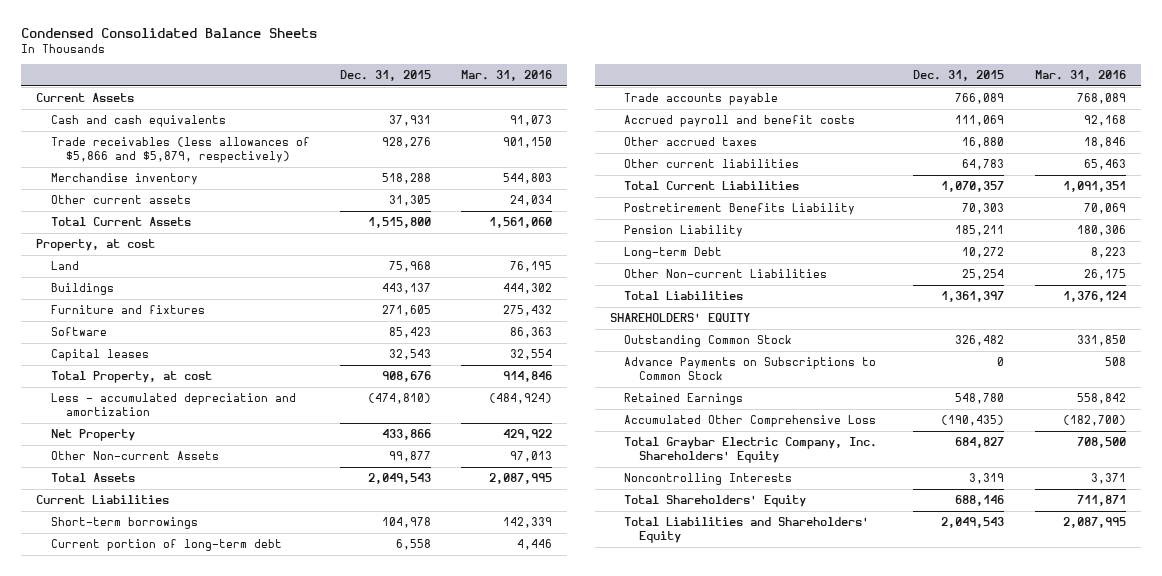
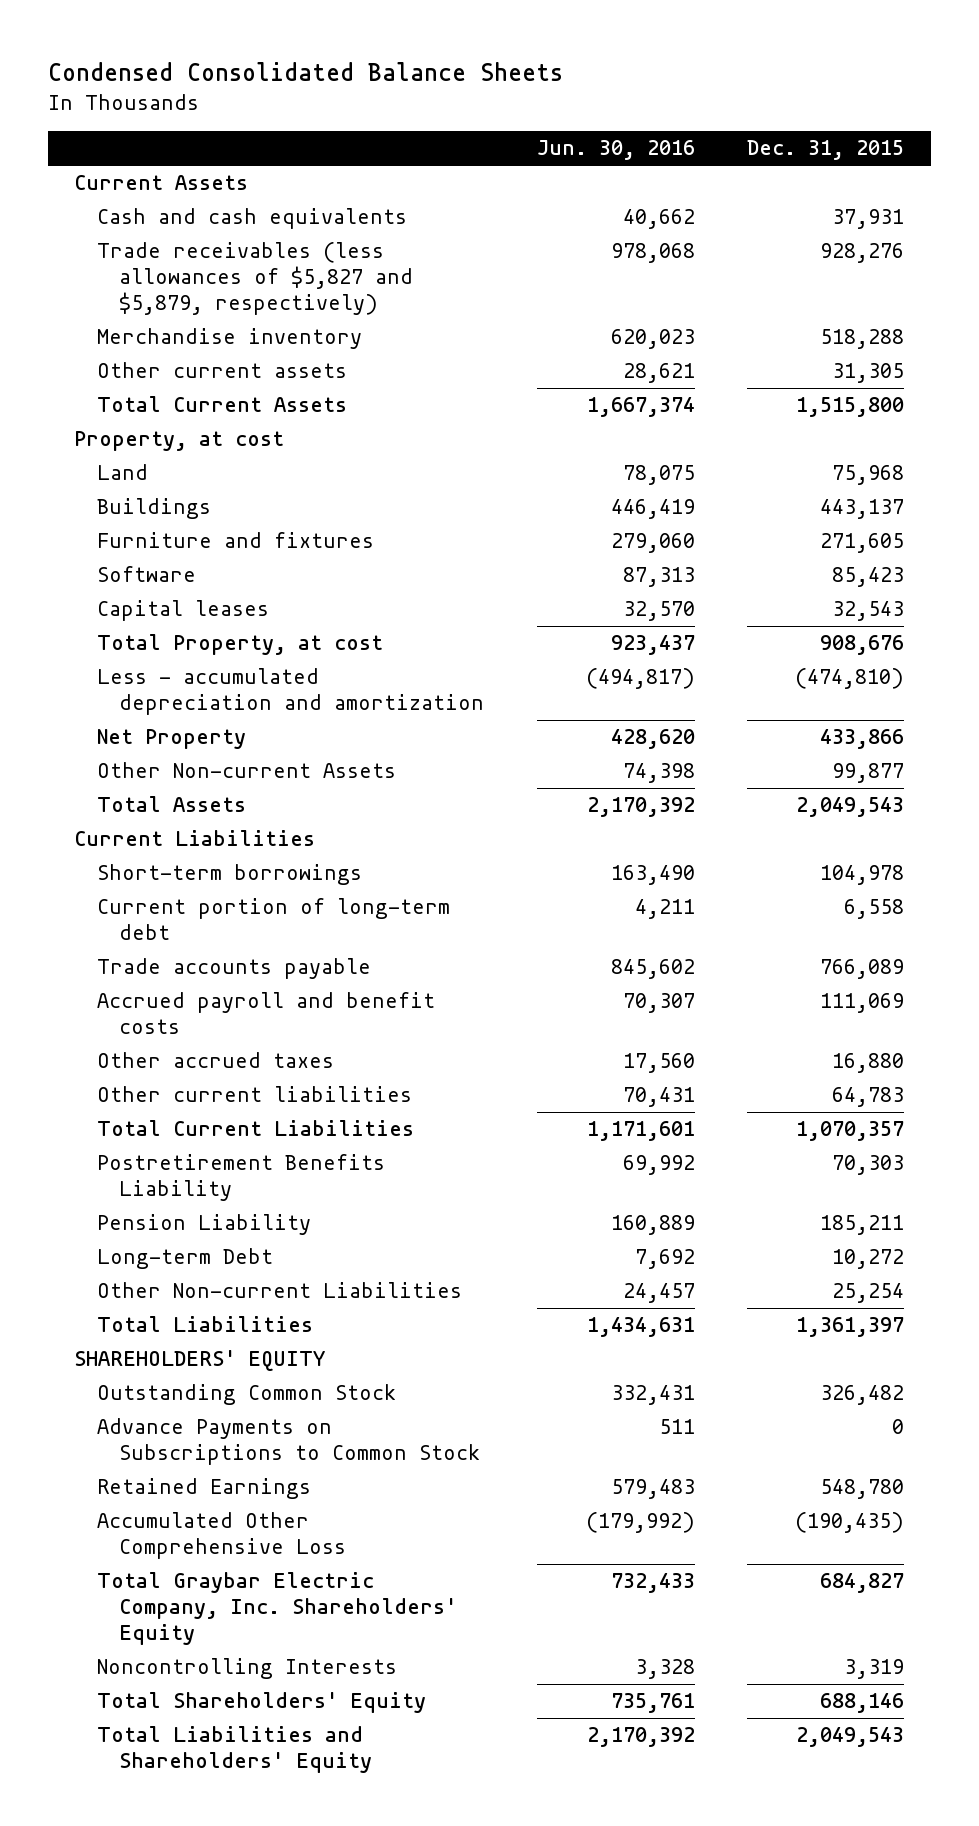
[461,69,553,81] Mar. 31, 2016 -> none
none -> [536,140,695,161] Jun. 30, 2016
[50,137,310,164] Trade receivables (less allowances of $5,866 and $5,879, respectively) -> [96,242,413,315] Trade receivables (less allowances of $5,827 and $5,879, respectively)

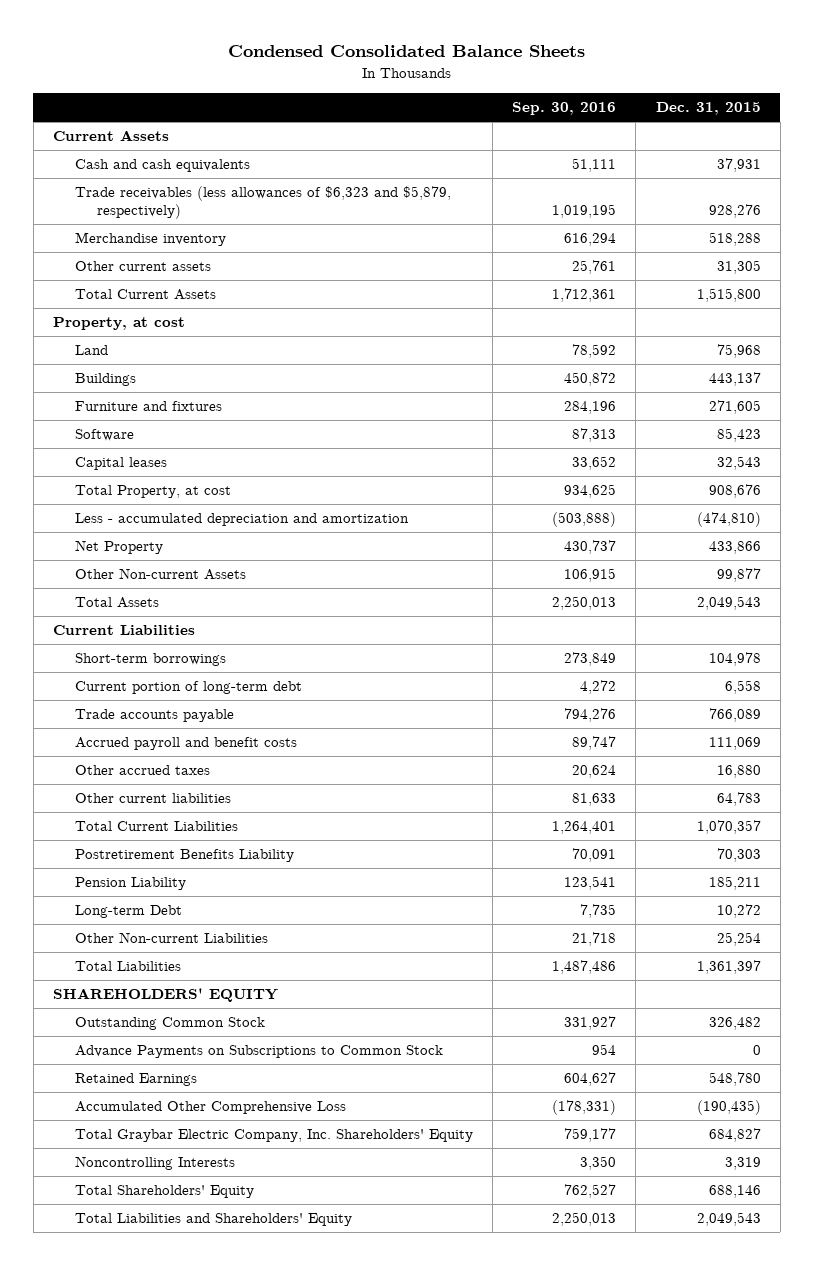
[536,140,695,161] Jun. 30, 2016 -> none
none -> [512,102,617,116] Sep. 30, 2016
[96,242,413,315] Trade receivables (less allowances of $5,827 and $5,879, respectively) -> [75,186,452,220] Trade receivables (less allowances of $6,323 and $5,879, respectively)

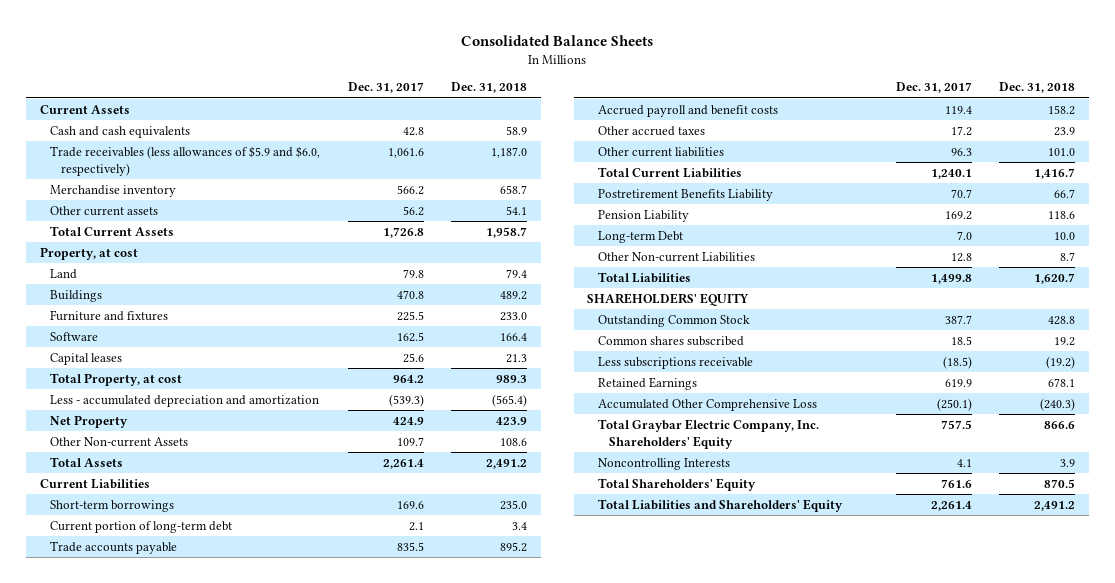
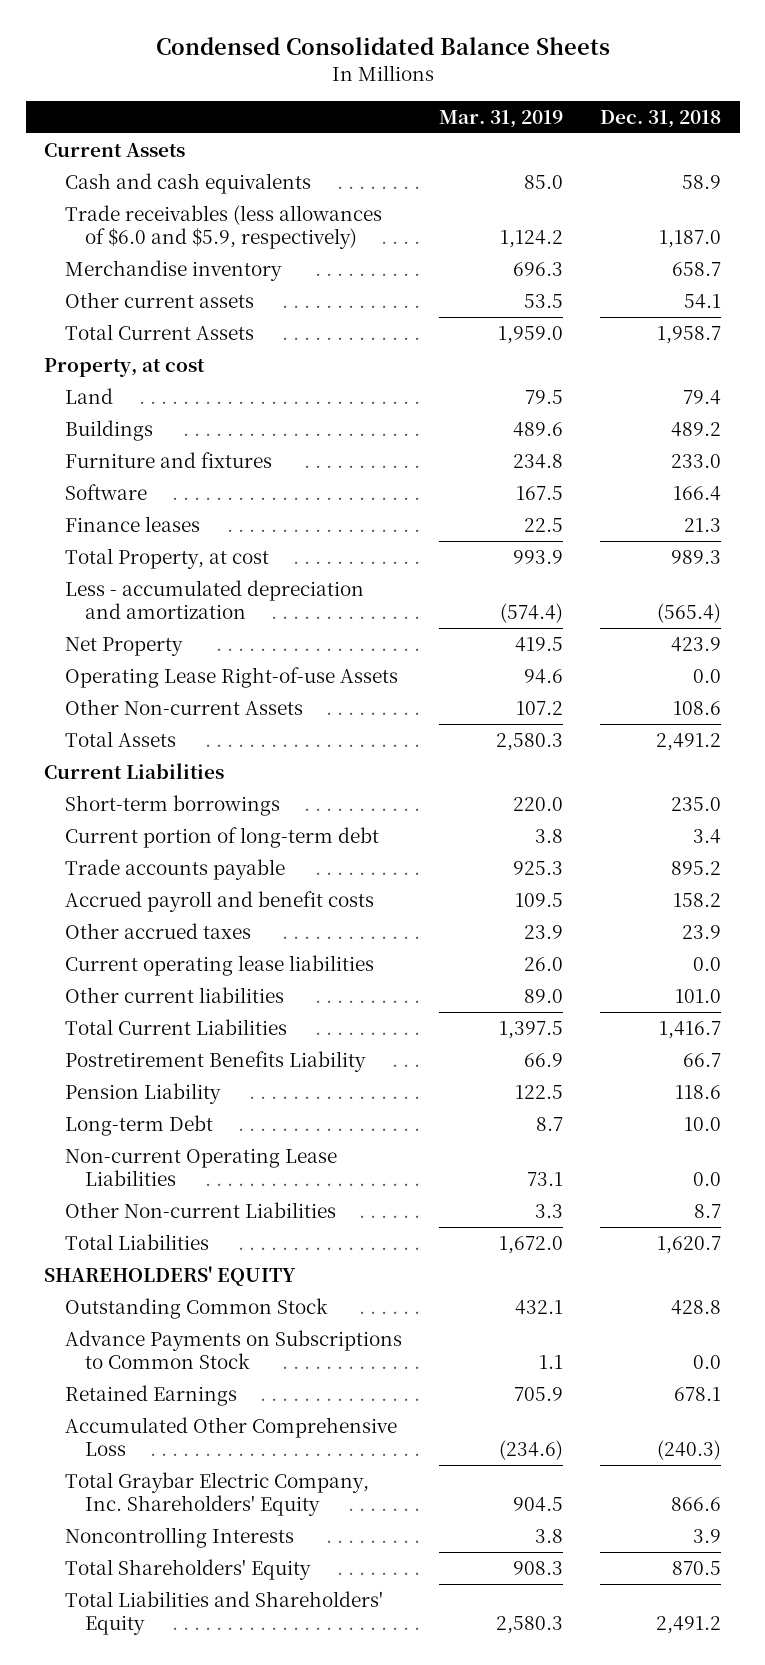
[461,35,654,47] Consolidated Balance Sheets -> [155,37,610,56] Condensed Consolidated Balance Sheets
[347,82,424,94] Dec. 31, 2017 -> none
none -> [438,109,563,128] Mar. 31, 2019
[50,145,321,176] Trade receivables (less allowances of $5.9 and $6.0, respectively) -> [64,205,382,249] Trade receivables (less allowances of $6.0 and $5.9, respectively)
[50,352,123,365] Capital leases -> [64,516,200,533] Finance leases
none -> [64,667,398,689] Operating Lease Right-of-use Assets
none -> [64,955,374,977] Current operating lease liabilities
none -> [64,1148,337,1186] Non-current Operating Lease Liabilities
[597,335,744,346] Common shares subscribed -> none
[597,356,753,369] Less subscriptions receivable -> none
none -> [64,1330,402,1369] Advance Payments on Subscriptions to Common Stock

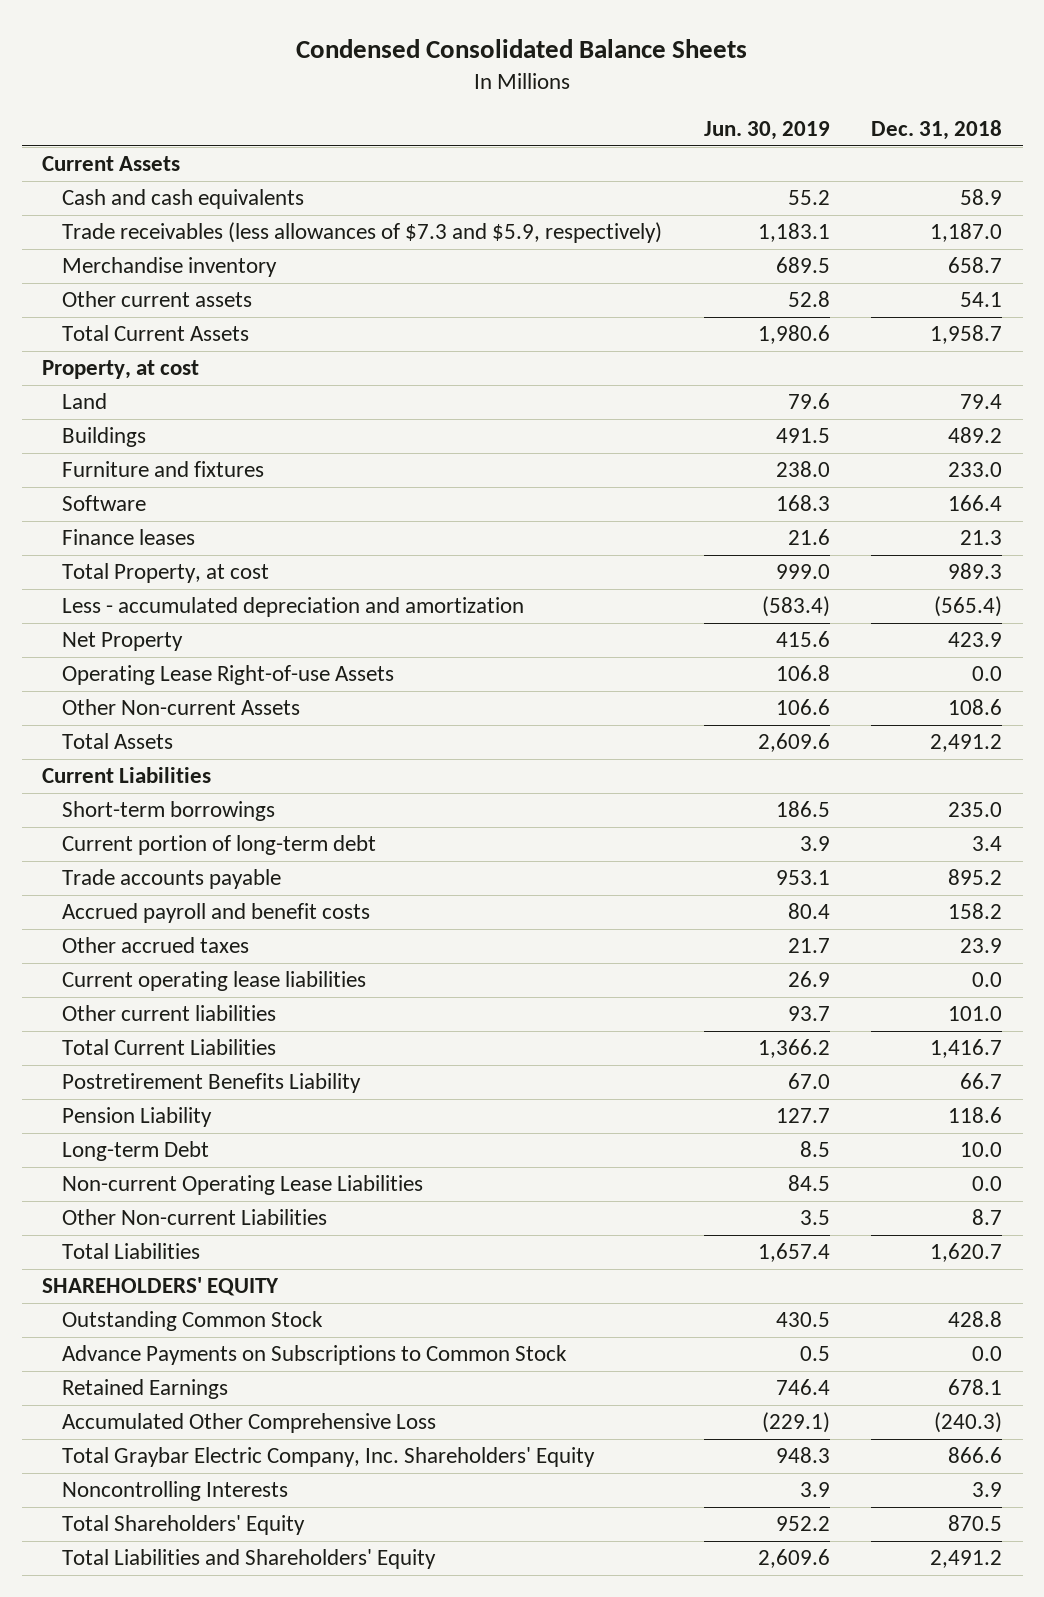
[438,109,563,128] Mar. 31, 2019 -> none
none -> [703,121,830,141] Jun. 30, 2019
[64,205,382,249] Trade receivables (less allowances of $6.0 and $5.9, respectively) -> [62,222,663,244] Trade receivables (less allowances of $7.3 and $5.9, respectively)

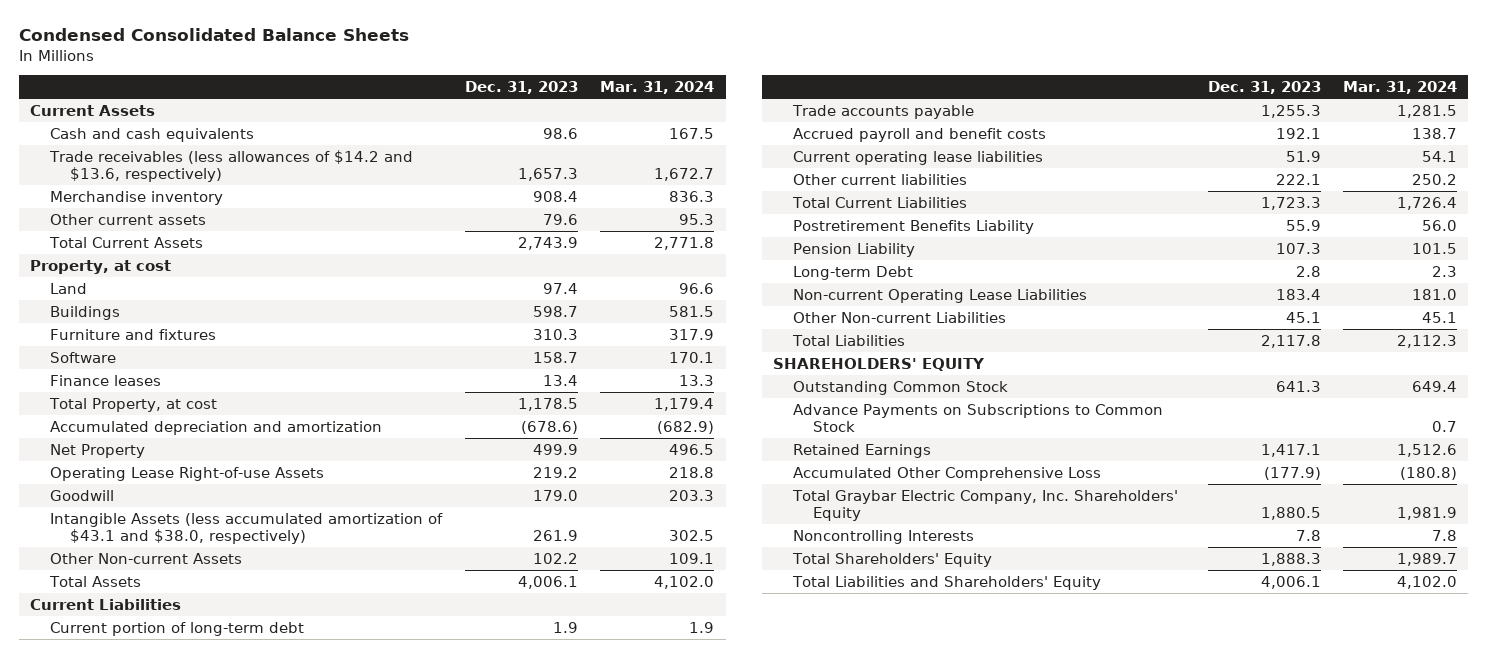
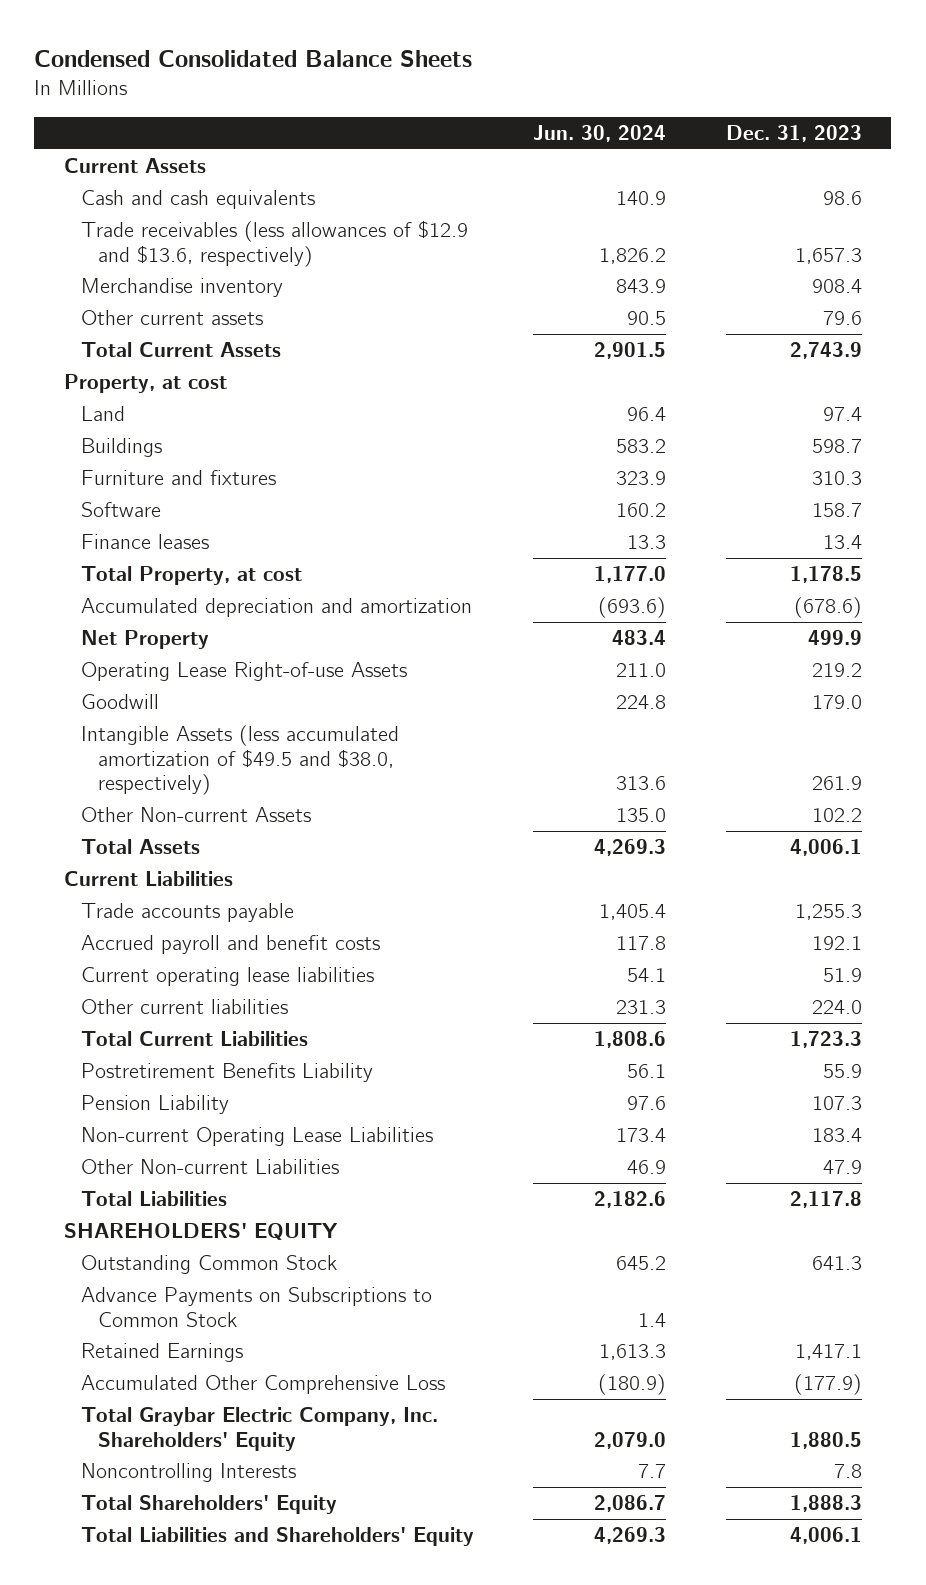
[600,81,715,95] Mar. 31, 2024 -> none
none -> [533,124,667,142] Jun. 30, 2024
[48,149,413,182] Trade receivables (less allowances of $14.2 and $13.6, respectively) -> [81,220,469,267] Trade receivables (less allowances of $12.9 and $13.6, respectively)
[49,512,443,544] Intangible Assets (less accumulated amortization of $43.1 and $38.0, respectively) -> [81,725,400,796] Intangible Assets (less accumulated amortization of $49.5 and $38.0, respectively)
[49,621,304,636] Current portion of long-term debt -> none
[1275,173,1321,185] 222.1 -> [811,1000,862,1015] 224.0
[792,265,913,280] Long-term Debt -> none
[1285,311,1321,323] 45.1 -> [822,1160,862,1175] 47.9

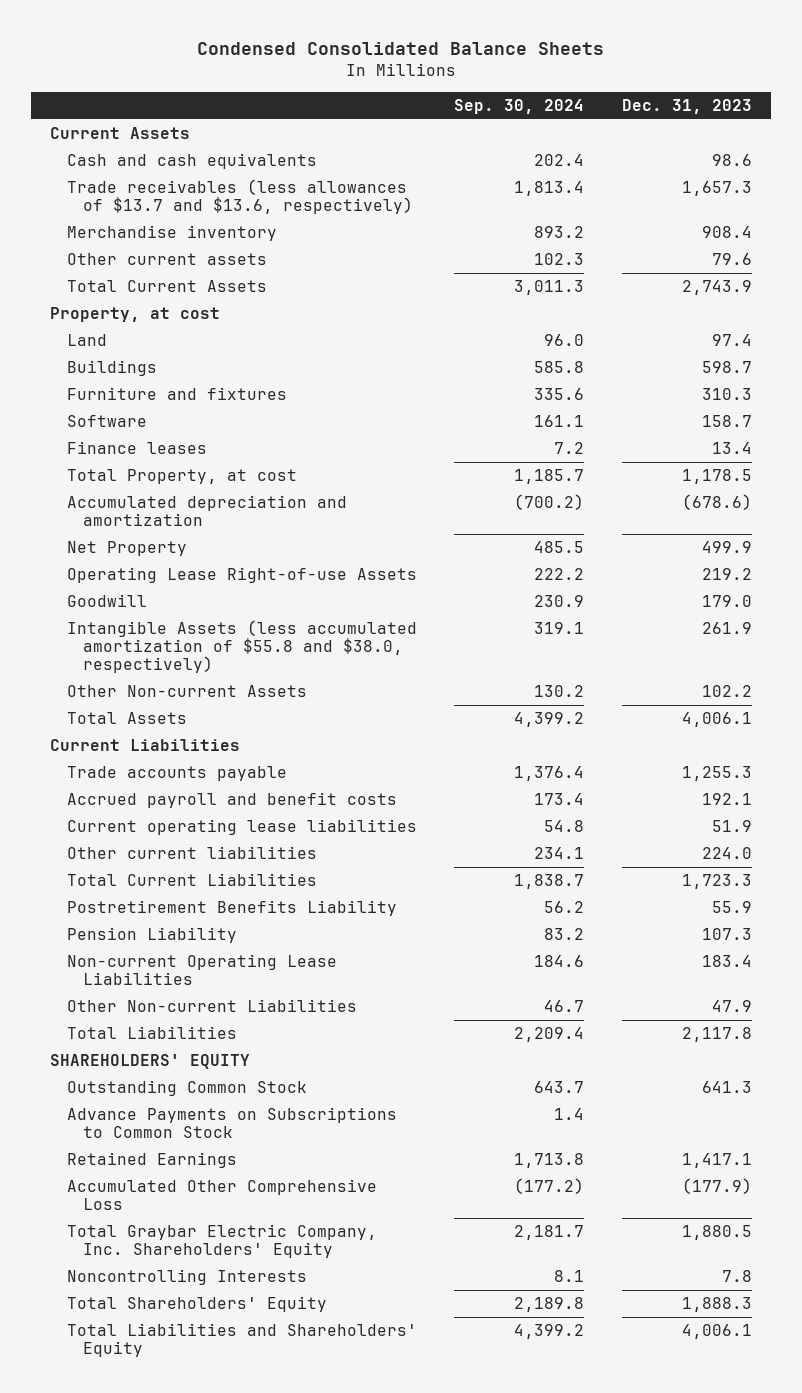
[533,124,667,142] Jun. 30, 2024 -> none
none -> [454,98,585,114] Sep. 30, 2024
[81,220,469,267] Trade receivables (less allowances of $12.9 and $13.6, respectively) -> [66,179,413,215] Trade receivables (less allowances of $13.7 and $13.6, respectively)
[81,725,400,796] Intangible Assets (less accumulated amortization of $49.5 and $38.0, respectively) -> [66,620,417,674] Intangible Assets (less accumulated amortization of $55.8 and $38.0, respectively)

